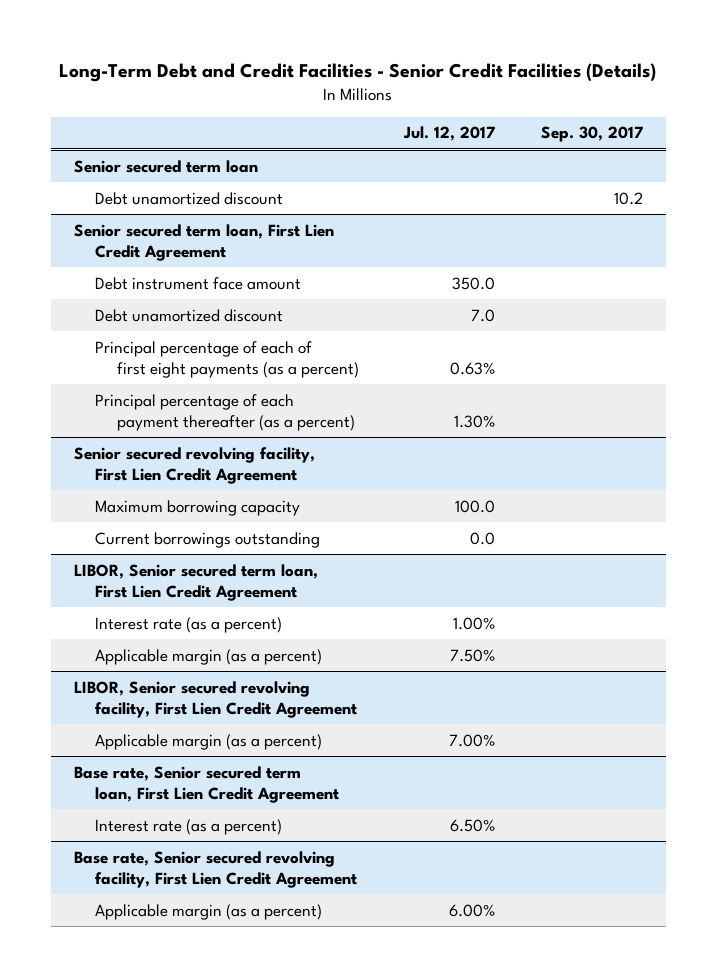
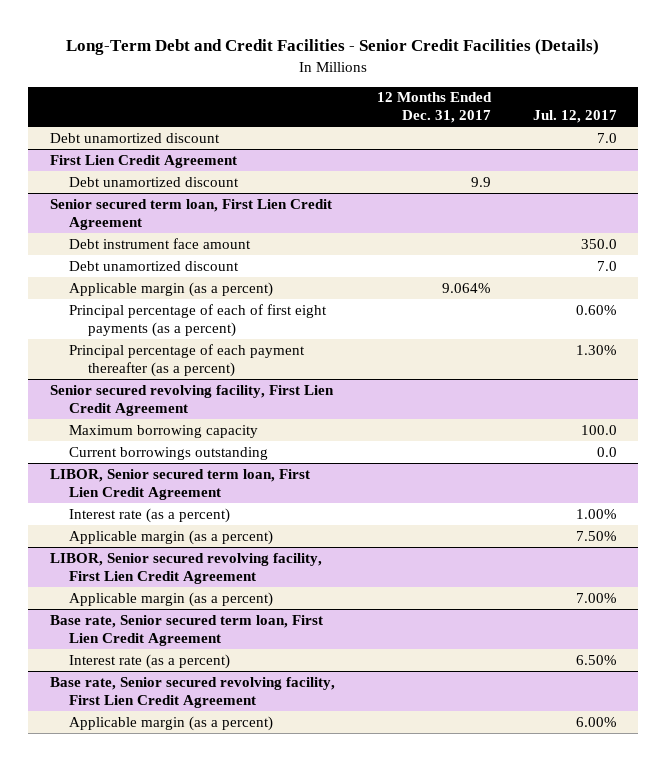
[540,126,643,143] Sep. 30, 2017 -> none
none -> [376,92,492,124] 12 Months Ended Dec. 31, 2017
[73,159,258,173] Senior secured term loan -> none
none -> [49,132,220,143] Debt unamortized discount
none -> [49,154,237,168] First Lien Credit Agreement
none -> [68,281,273,297] Applicable margin (as a percent)
[450,362,496,376] 0.63% -> [576,304,618,315] 0.60%

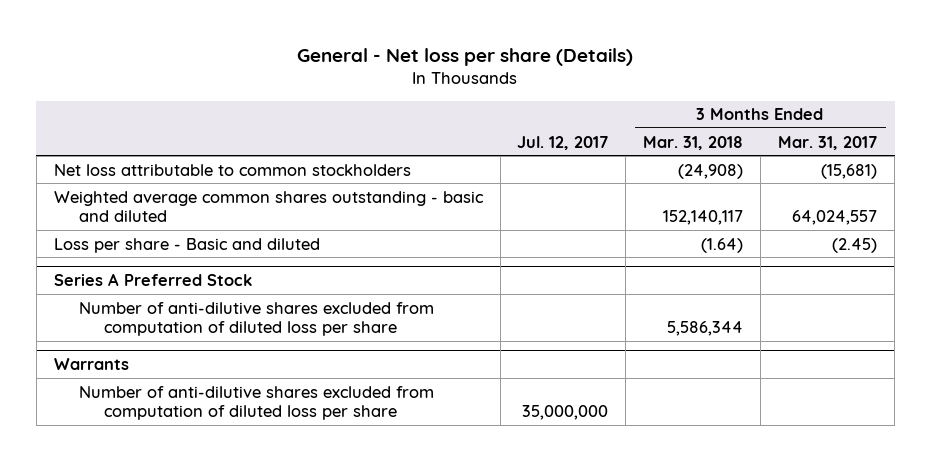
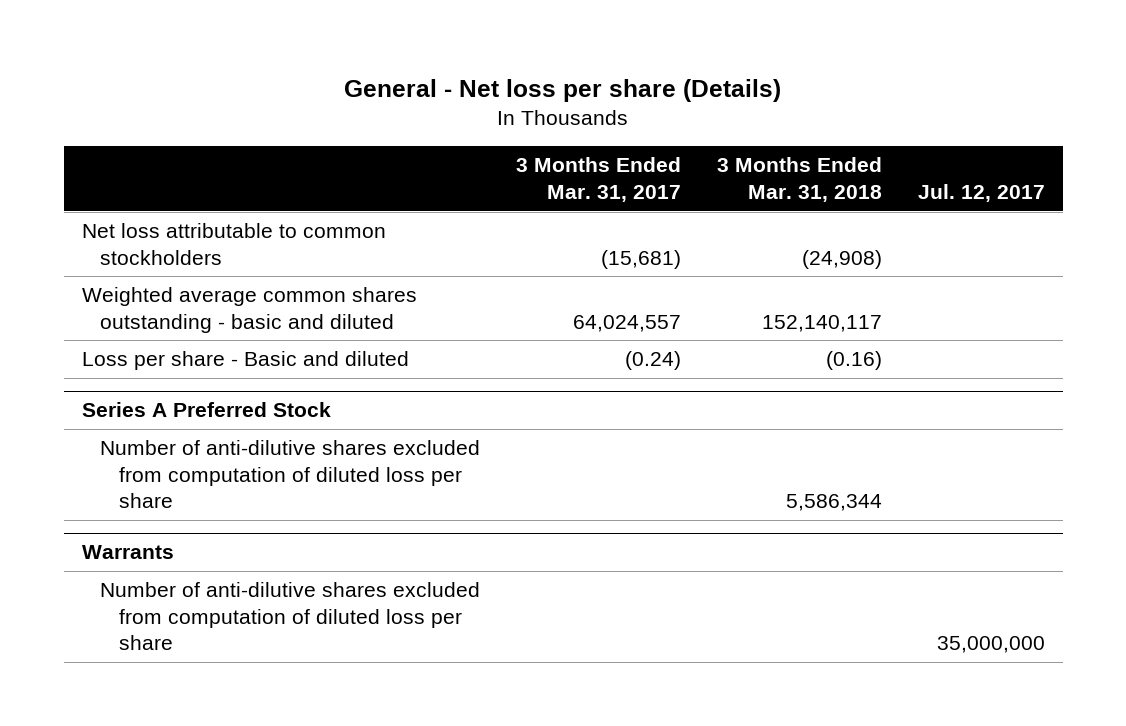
[701,237,744,253] (1.64) -> [825,351,882,371] (0.16)
[832,237,878,253] (2.45) -> [625,351,682,371] (0.24)

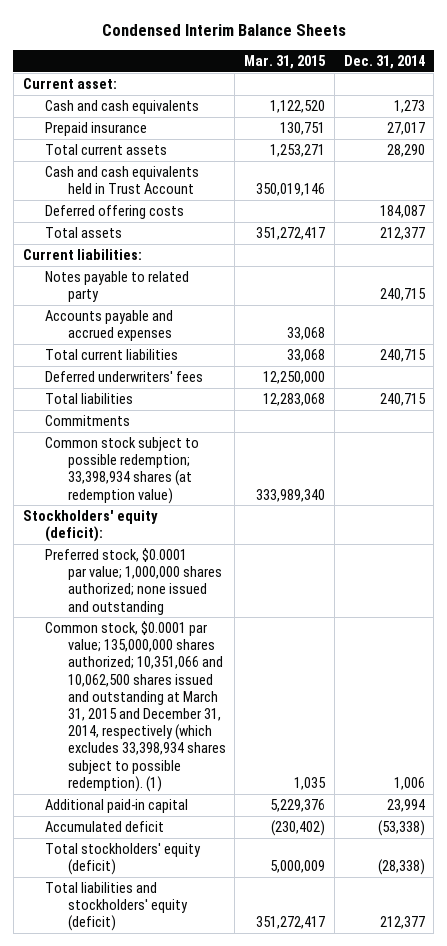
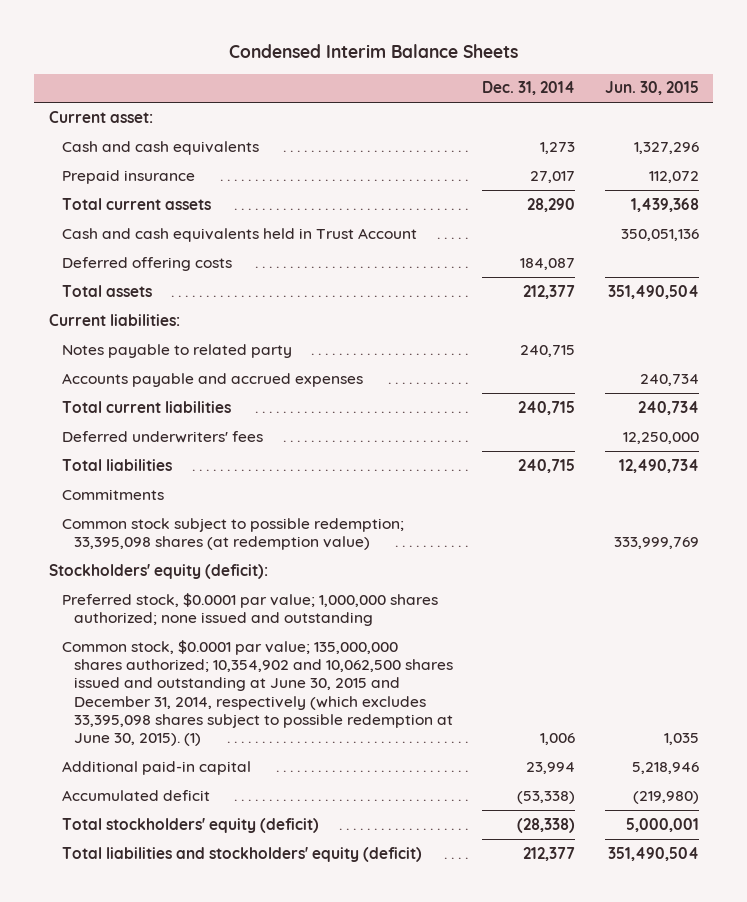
[244,55,327,70] Mar. 31, 2015 -> none
none -> [604,81,699,96] Jun. 30, 2015
[45,437,200,504] Common stock subject to possible redemption; 33,398,934 shares (at redemption value) -> [61,517,404,551] Common stock subject to possible redemption; 33,395,098 shares (at redemption value)
[45,621,226,792] Common stock, $0.0001 par value; 135,000,000 shares authorized; 10,351,066 and 10,062,500 shares issued and outstanding at March 31, 2015 and December 31, 2014, respectively (which excludes 33,398,934 shares subject to possible redemption). (1) -> [61,639,454,746] Common stock, $0.0001 par value; 135,000,000 shares authorized; 10,354,902 and 10,062,500 shares issued and outstanding at June 30, 2015 and December 31, 2014, respectively (which excludes 33,395,098 shares subject to possible redemption at June 30, 2015). (1)

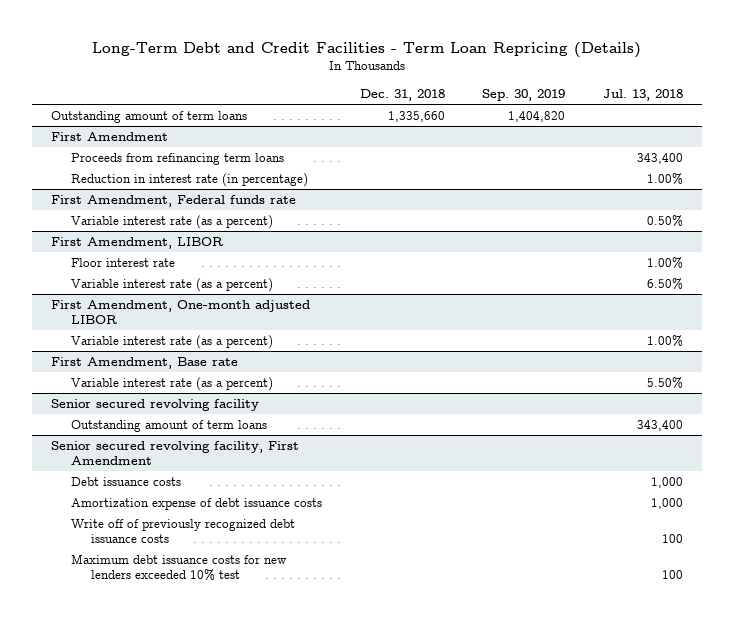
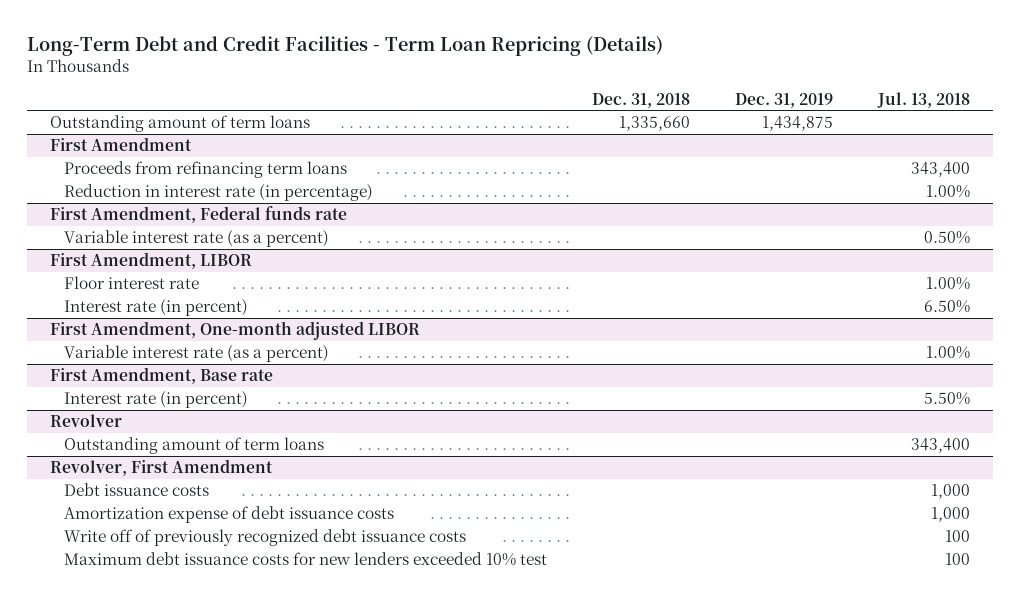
[482,89,566,102] Sep. 30, 2019 -> none
none -> [735,92,834,108] Dec. 31, 2019
[71,277,274,292] Variable interest rate (as a percent) -> [64,299,249,317] Interest rate (in percent)
[71,376,274,391] Variable interest rate (as a percent) -> [64,391,249,409] Interest rate (in percent)
[51,398,260,411] Senior secured revolving facility -> [49,414,122,428] Revolver
[51,440,300,466] Senior secured revolving facility, First Amendment -> none
none -> [49,459,273,477] Revolver, First Amendment

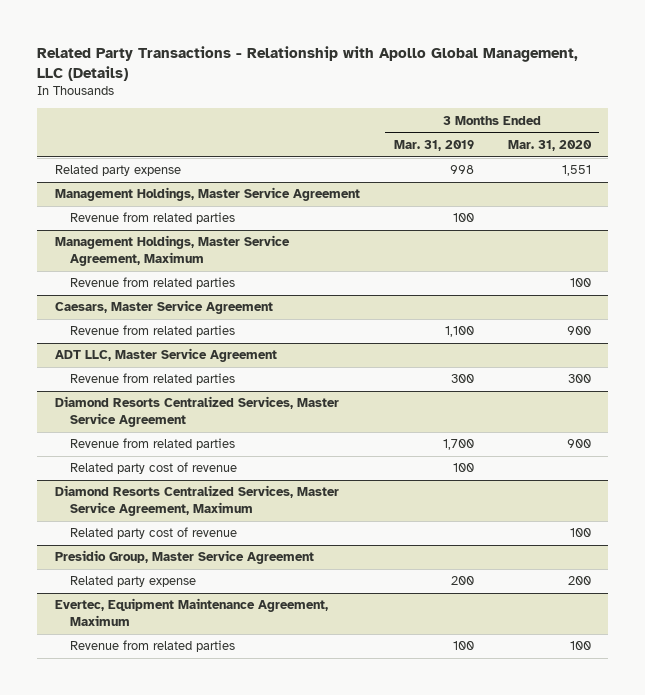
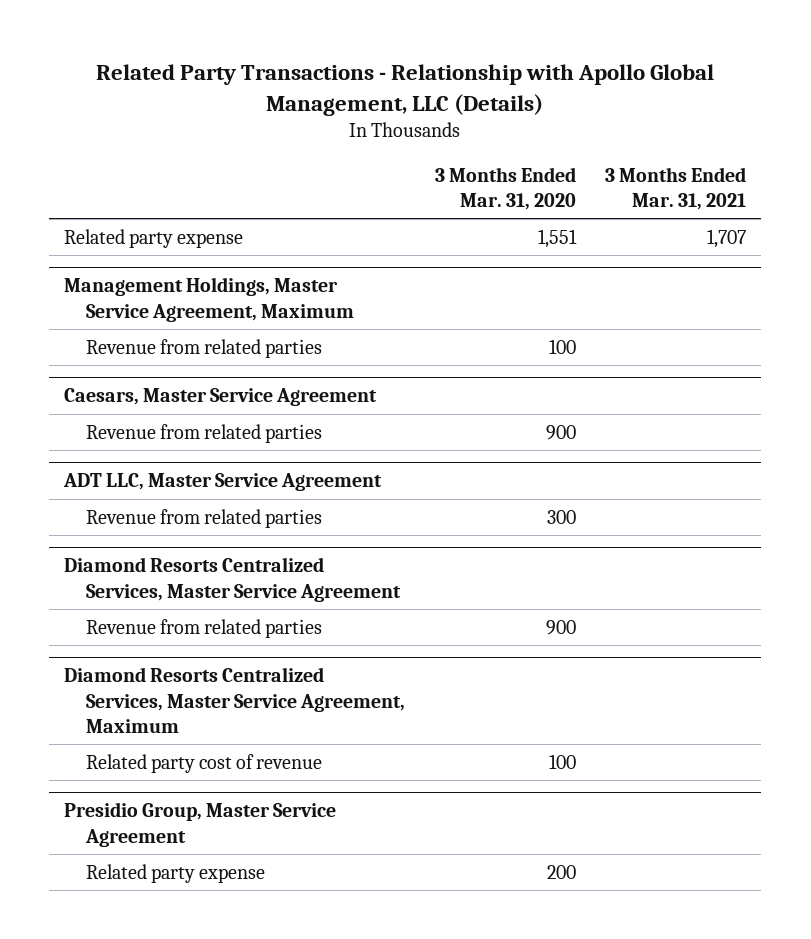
[393,139,474,151] Mar. 31, 2019 -> none
none -> [605,166,747,211] 3 Months Ended Mar. 31, 2021
[54,187,360,202] Management Holdings, Master Service Agreement -> none
[69,212,235,225] Revenue from related parties -> none
[69,462,237,475] Related party cost of revenue -> none
[54,598,328,627] Evertec, Equipment Maintenance Agreement, Maximum -> none
[69,640,235,653] Revenue from related parties -> none

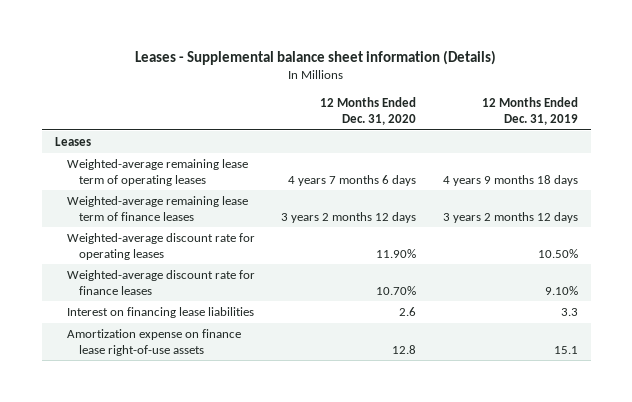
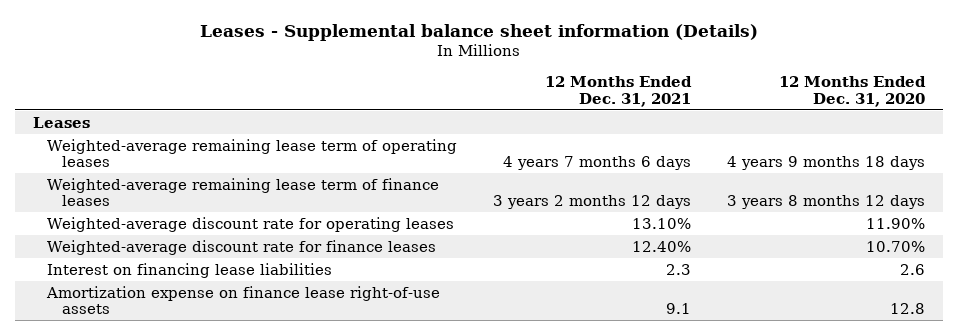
[481,97,578,125] 12 Months Ended Dec. 31, 2019 -> none
none -> [545,76,693,107] 12 Months Ended Dec. 31, 2021
[288,174,417,186] 4 years 7 months 6 days -> [727,156,926,171] 4 years 9 months 18 days
[281,211,417,223] 3 years 2 months 12 days -> [727,195,926,210] 3 years 8 months 12 days

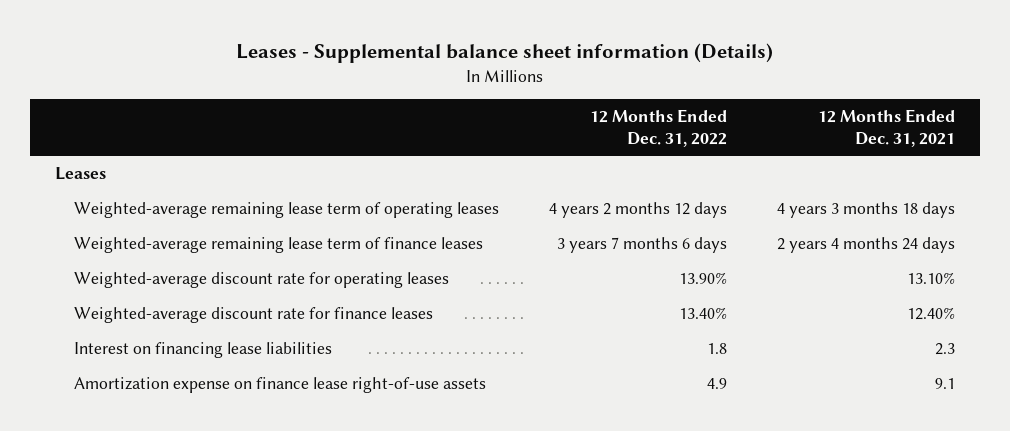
[779,76,927,107] 12 Months Ended Dec. 31, 2020 -> none
none -> [589,109,727,147] 12 Months Ended Dec. 31, 2022
[503,156,692,171] 4 years 7 months 6 days -> [776,202,955,219] 4 years 3 months 18 days
[493,195,692,210] 3 years 2 months 12 days -> [776,237,955,254] 2 years 4 months 24 days

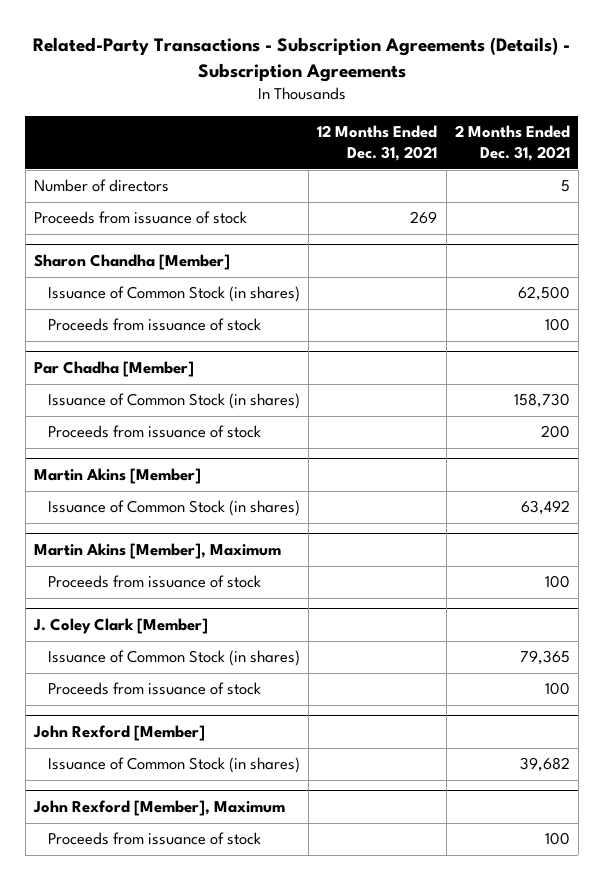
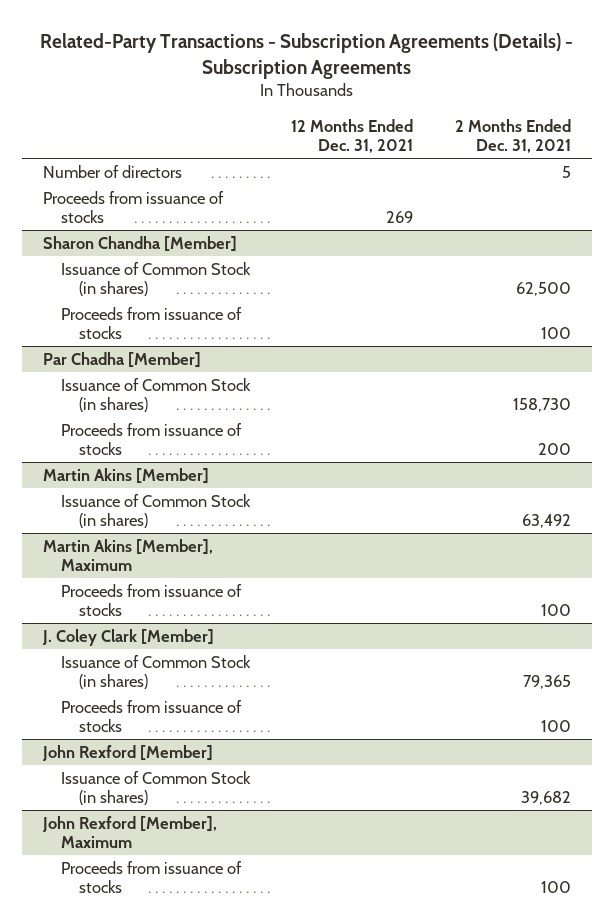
[33,211,247,225] Proceeds from issuance of stock -> [42,190,224,224] Proceeds from issuance of stocks
[48,318,262,332] Proceeds from issuance of stock -> [60,306,242,340] Proceeds from issuance of stocks
[48,425,262,439] Proceeds from issuance of stock -> [60,422,242,456] Proceeds from issuance of stocks
[48,575,262,589] Proceeds from issuance of stock -> [60,583,242,617] Proceeds from issuance of stocks
[48,682,262,696] Proceeds from issuance of stock -> [60,699,242,733] Proceeds from issuance of stocks
[48,832,262,846] Proceeds from issuance of stock -> [60,860,242,894] Proceeds from issuance of stocks

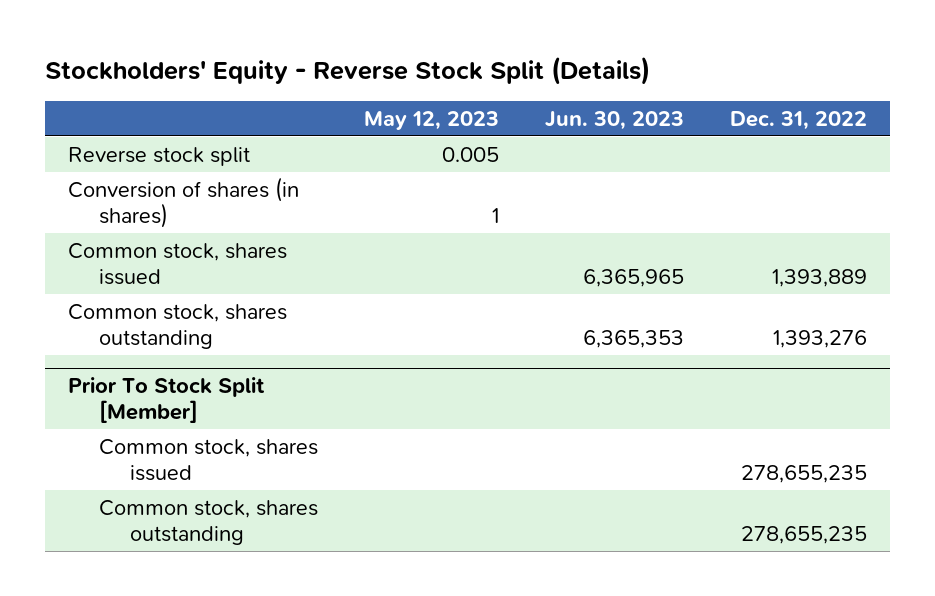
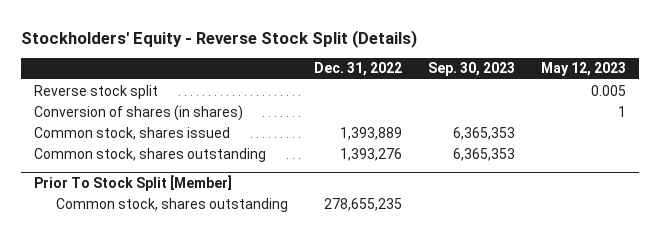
[545,110,685,130] Jun. 30, 2023 -> none
none -> [427,62,515,77] Sep. 30, 2023
[99,438,319,482] Common stock, shares issued -> none

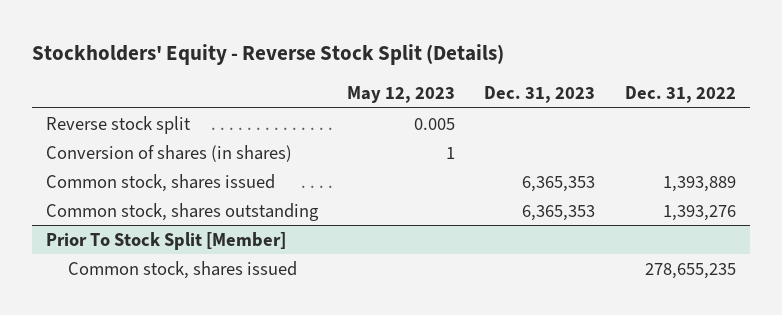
[427,62,515,77] Sep. 30, 2023 -> none
none -> [484,86,596,104] Dec. 31, 2023
[55,197,288,212] Common stock, shares outstanding -> [67,260,297,279] Common stock, shares issued

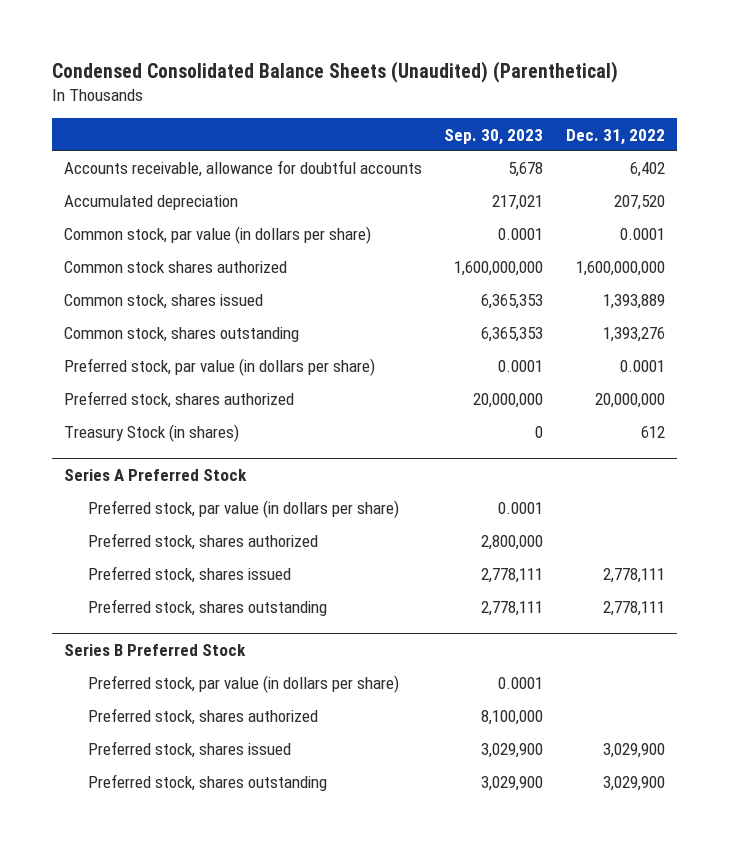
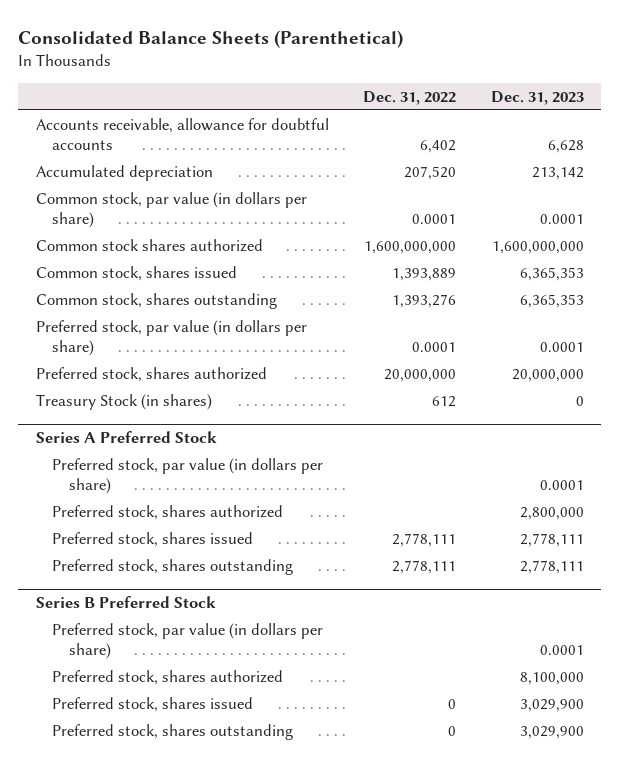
[52,61,619,84] Condensed Consolidated Balance Sheets (Unaudited) (Parenthetical) -> [18,29,404,48] Consolidated Balance Sheets (Parenthetical)
[444,128,544,145] Sep. 30, 2023 -> none
none -> [491,90,585,105] Dec. 31, 2023
[603,743,666,759] 3,029,900 -> [448,698,457,709] 0
[603,776,666,792] 3,029,900 -> [448,725,457,736] 0

